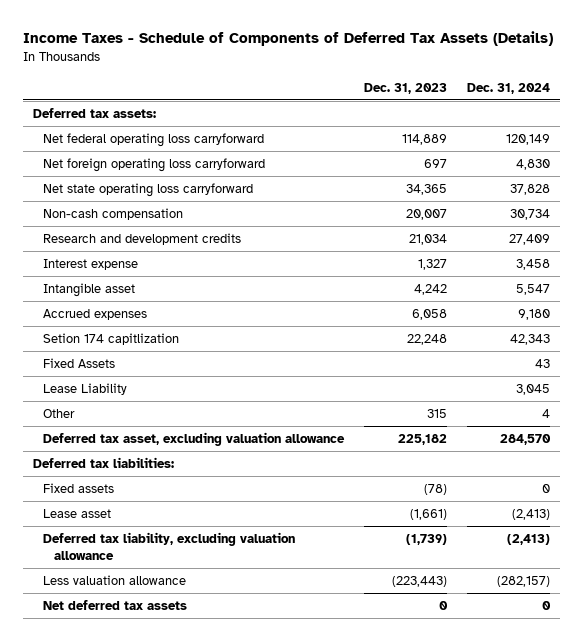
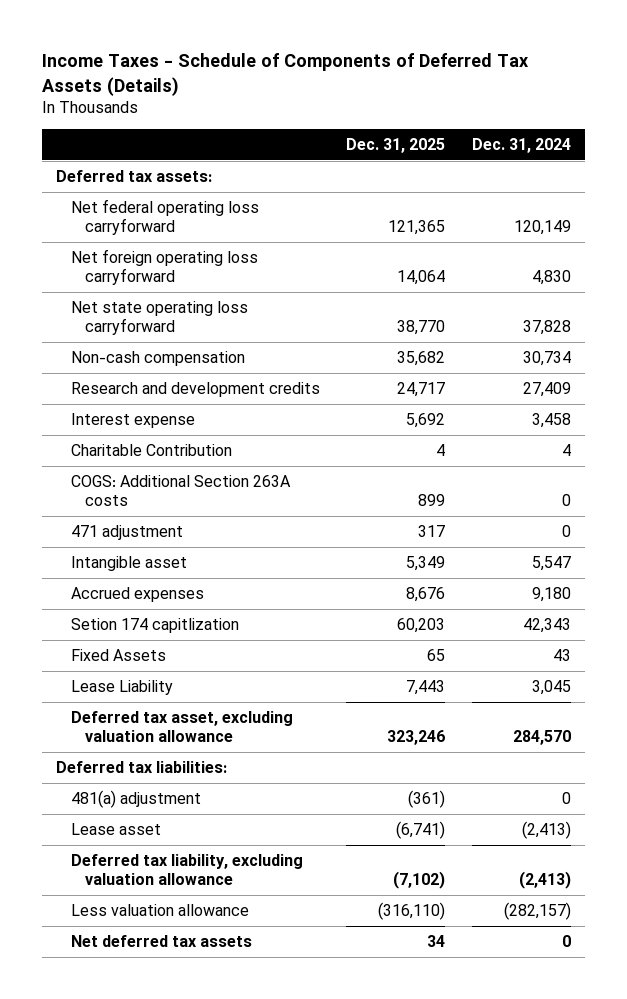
[364,82,448,94] Dec. 31, 2023 -> none
none -> [346,137,446,153] Dec. 31, 2025
none -> [70,443,232,456] Charitable Contribution
none -> [70,474,291,507] COGS: Additional Section 263A costs
none -> [70,524,183,540] 471 adjustment
[43,409,76,419] Other -> none
[43,483,115,494] Fixed assets -> none
none -> [70,789,201,808] 481(a) adjustment

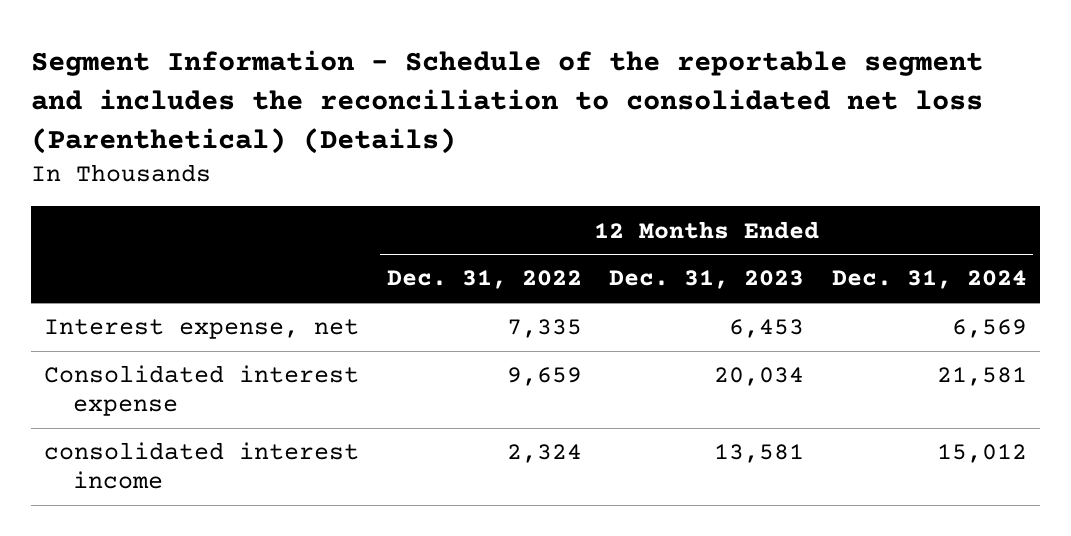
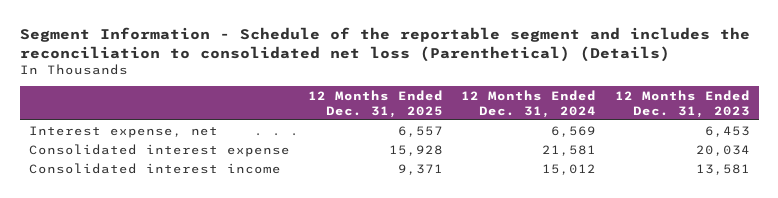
[386,270,582,290] Dec. 31, 2022 -> none
none -> [307,89,443,118] 12 Months Ended Dec. 31, 2025
[44,442,360,490] consolidated interest income -> [28,162,281,174] Consolidated interest income

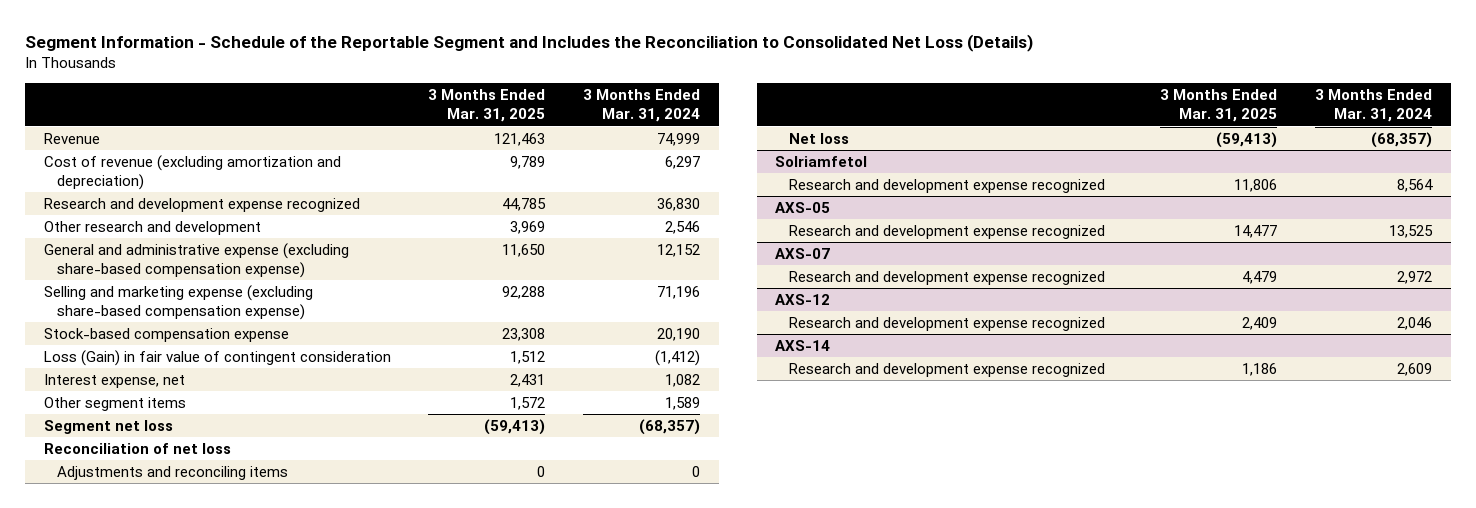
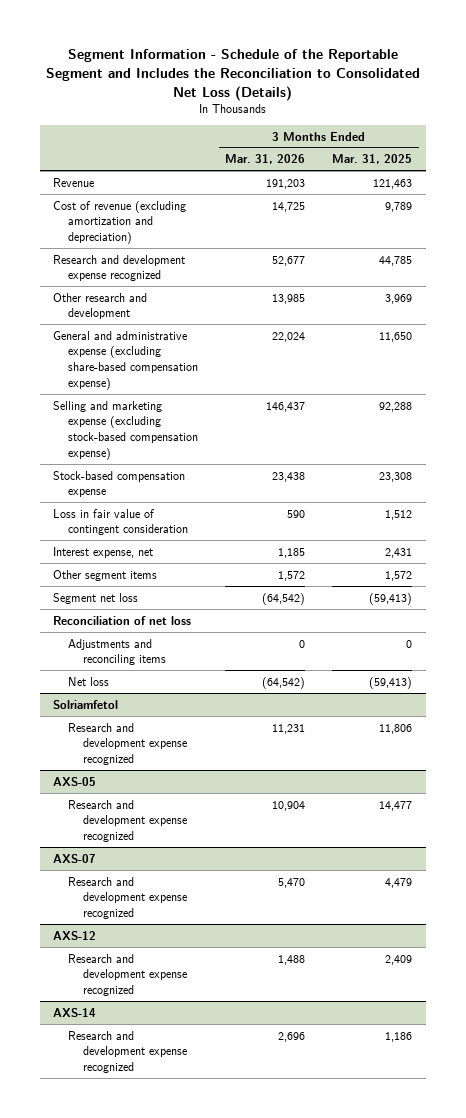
[583,89,701,123] 3 Months Ended Mar. 31, 2024 -> none
none -> [225,154,306,165] Mar. 31, 2026
[43,284,313,321] Selling and marketing expense (excluding share-based compensation expense) -> [53,400,199,460] Selling and marketing expense (excluding stock-based compensation expense)
[43,349,391,366] Loss (Gain) in fair value of contingent consideration -> [53,508,189,536] Loss in fair value of contingent consideration

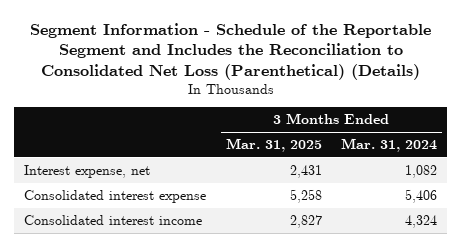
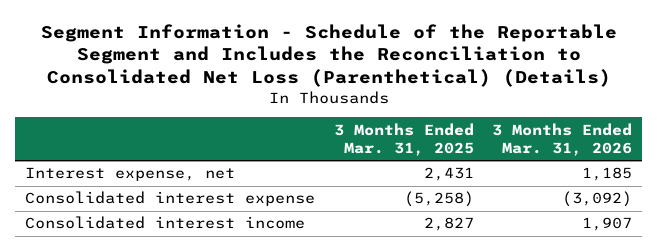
[341,137,438,152] Mar. 31, 2024 -> none
none -> [492,122,633,157] 3 Months Ended Mar. 31, 2026
[289,188,322,203] 5,258 -> [403,191,474,208] (5,258)

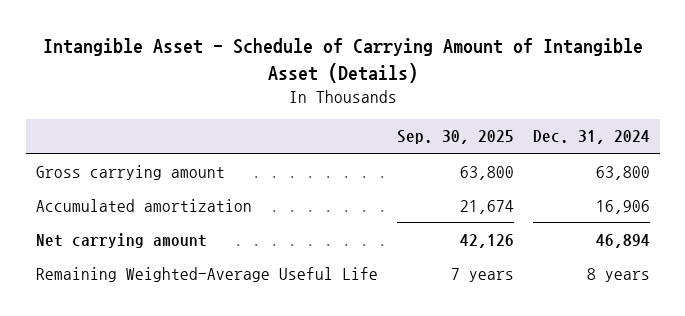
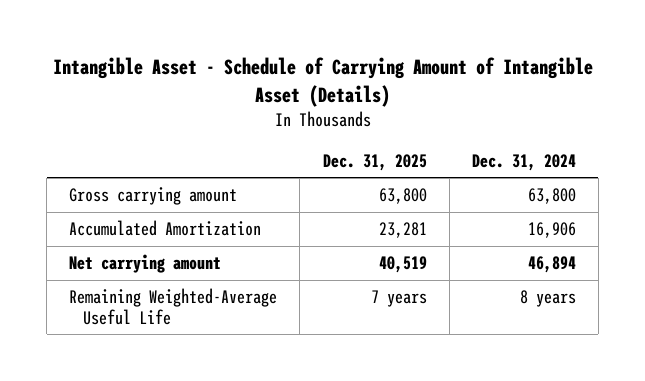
[396,130,514,145] Sep. 30, 2025 -> none
none -> [322,153,427,171] Dec. 31, 2025
[35,198,252,212] Accumulated amortization -> [69,220,262,237] Accumulated Amortization

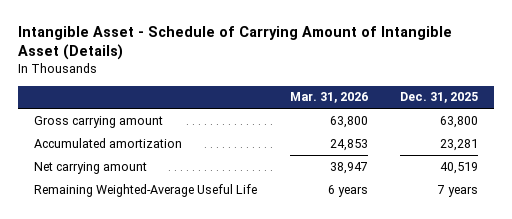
[471,153,576,171] Dec. 31, 2024 -> none
none -> [289,92,368,104] Mar. 31, 2026
[69,220,262,237] Accumulated Amortization -> [33,137,182,148] Accumulated amortization

